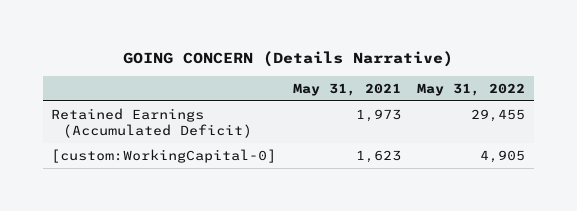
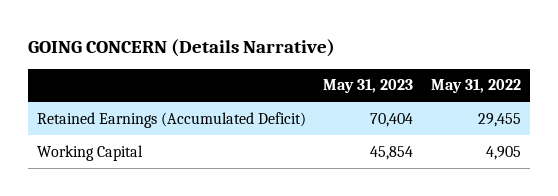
[292,82,401,96] May 31, 2021 -> none
none -> [323,79,414,94] May 31, 2023
[51,149,277,164] [custom:WorkingCapital-0] -> [36,144,143,161] Working Capital

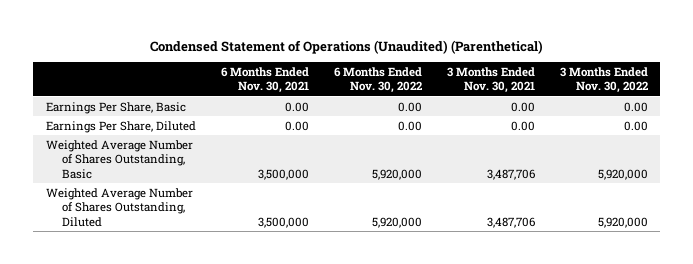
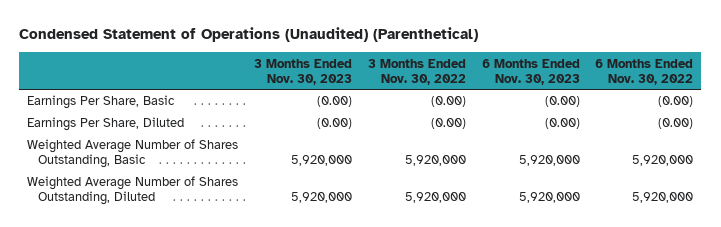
[220,66,309,94] 6 Months Ended Nov. 30, 2021 -> none
[446,66,535,94] 3 Months Ended Nov. 30, 2021 -> none
none -> [254,58,353,85] 3 Months Ended Nov. 30, 2023
none -> [481,58,580,85] 6 Months Ended Nov. 30, 2023
[397,101,422,112] 0.00 -> [658,96,694,108] (0.00)
[623,101,648,112] 0.00 -> [430,96,466,108] (0.00)
[397,120,422,131] 0.00 -> [658,118,694,130] (0.00)
[623,120,648,131] 0.00 -> [430,118,466,130] (0.00)

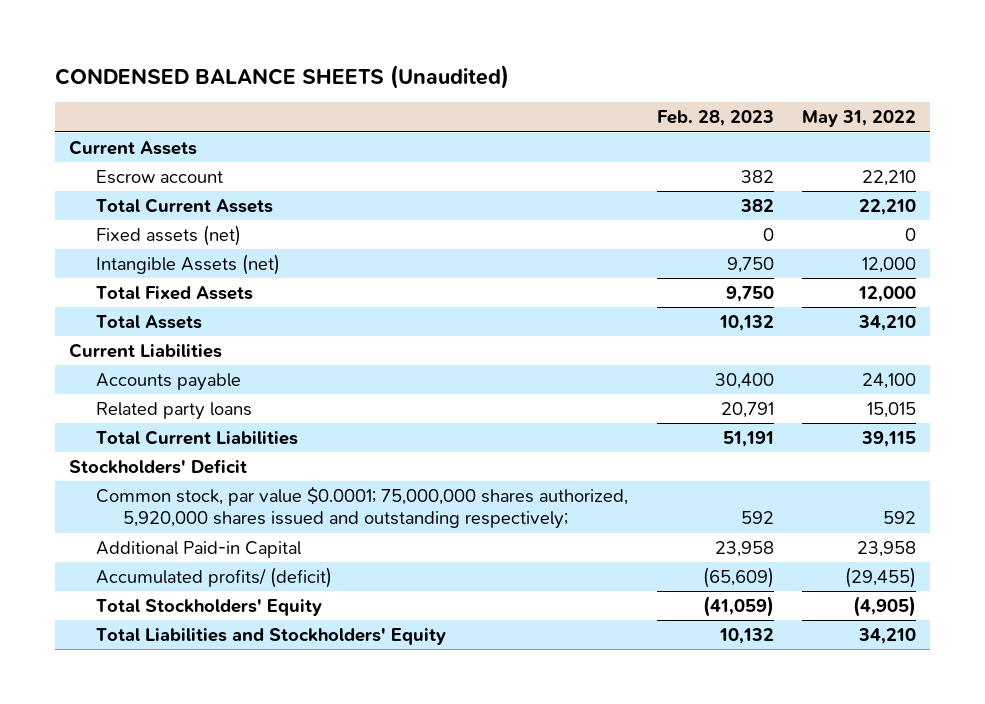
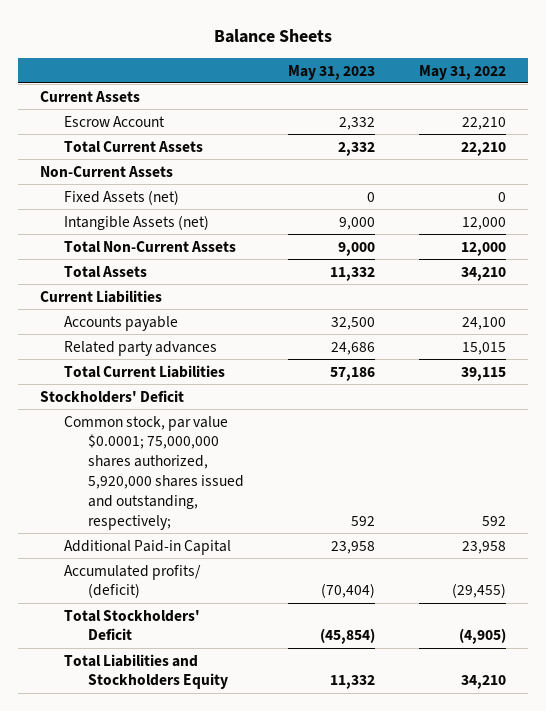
[54,64,509,89] CONDENSED BALANCE SHEETS (Unaudited) -> [214,29,333,44] Balance Sheets
[656,110,774,127] Feb. 28, 2023 -> none
none -> [288,64,376,80] May 31, 2023
[96,170,224,185] Escrow account -> [64,115,166,127] Escrow Account
none -> [40,165,174,177] Non-Current Assets
[96,225,242,247] Fixed assets (net) -> [64,189,180,205] Fixed Assets (net)
[96,286,254,301] Total Fixed Assets -> [64,240,237,253] Total Non-Current Assets
[96,402,253,421] Related party loans -> [64,340,218,356] Related party advances
[96,486,629,530] Common stock, par value $0.0001; 75,000,000 shares authorized, 5,920,000 shares issued and outstanding respectively; -> [64,415,244,531] Common stock, par value $0.0001; 75,000,000 shares authorized, 5,920,000 shares issued and outstanding, respectively;
[96,599,323,617] Total Stockholders' Equity -> [64,609,201,641] Total Stockholders' Deficit
[96,628,447,646] Total Liabilities and Stockholders' Equity -> [64,653,228,690] Total Liabilities and Stockholders Equity

